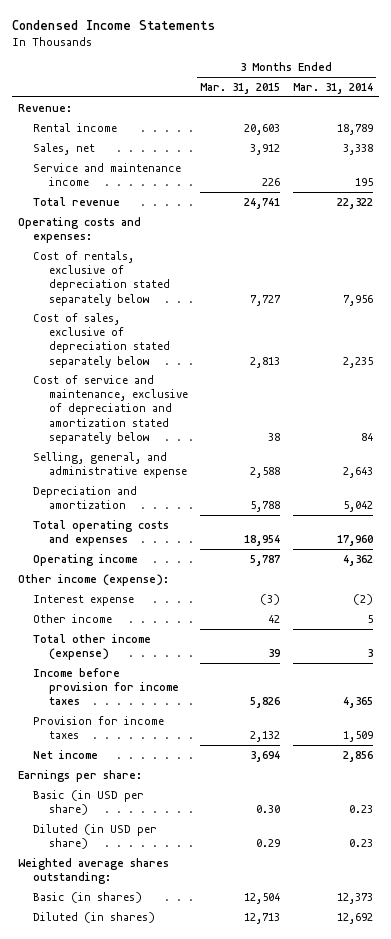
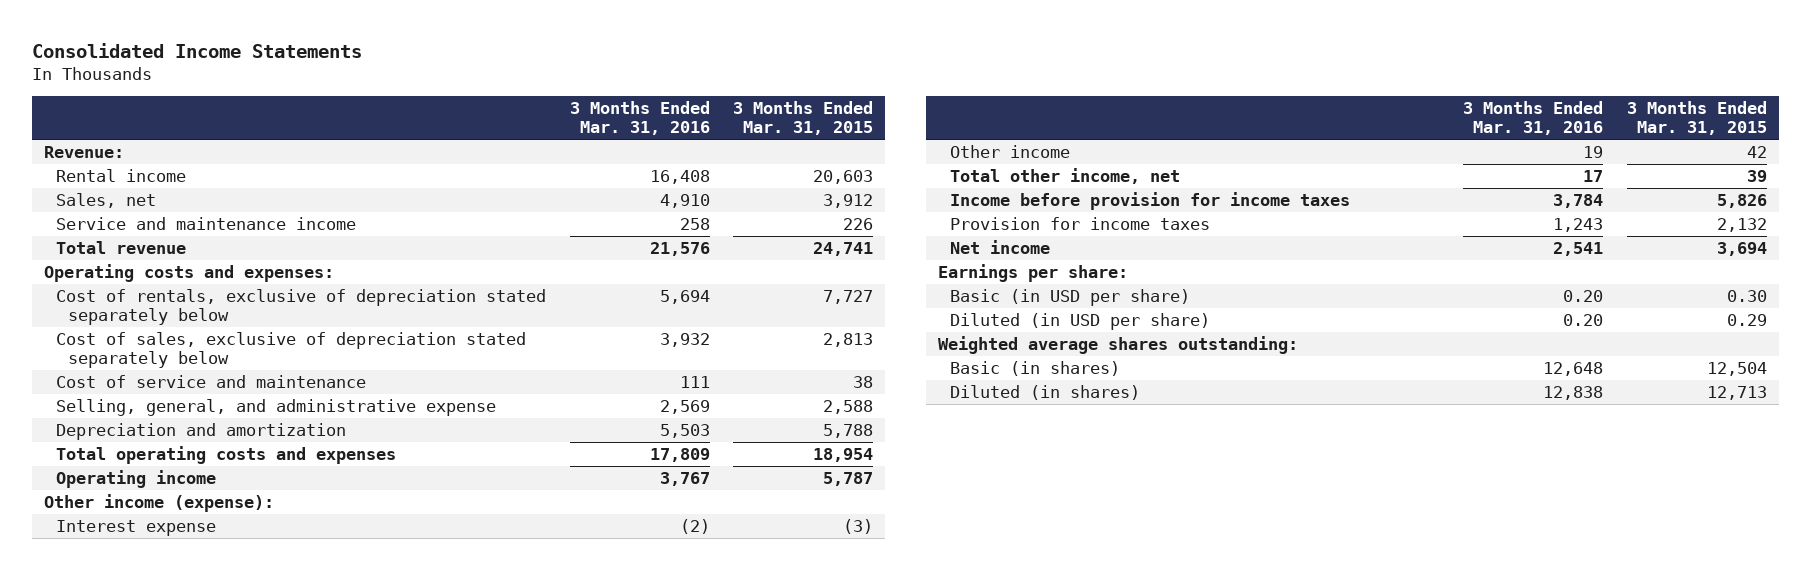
[11,19,215,30] Condensed Income Statements -> [32,42,363,58] Consolidated Income Statements
[292,83,373,95] Mar. 31, 2014 -> none
none -> [569,100,710,136] 3 Months Ended Mar. 31, 2016
[33,374,188,444] Cost of service and maintenance, exclusive of depreciation and amortization stated separately below -> [55,374,366,388] Cost of service and maintenance
[33,633,152,661] Total other income (expense) -> [949,167,1180,184] Total other income, net

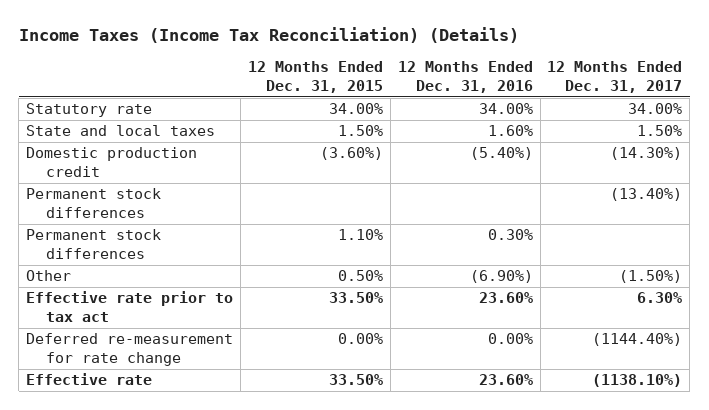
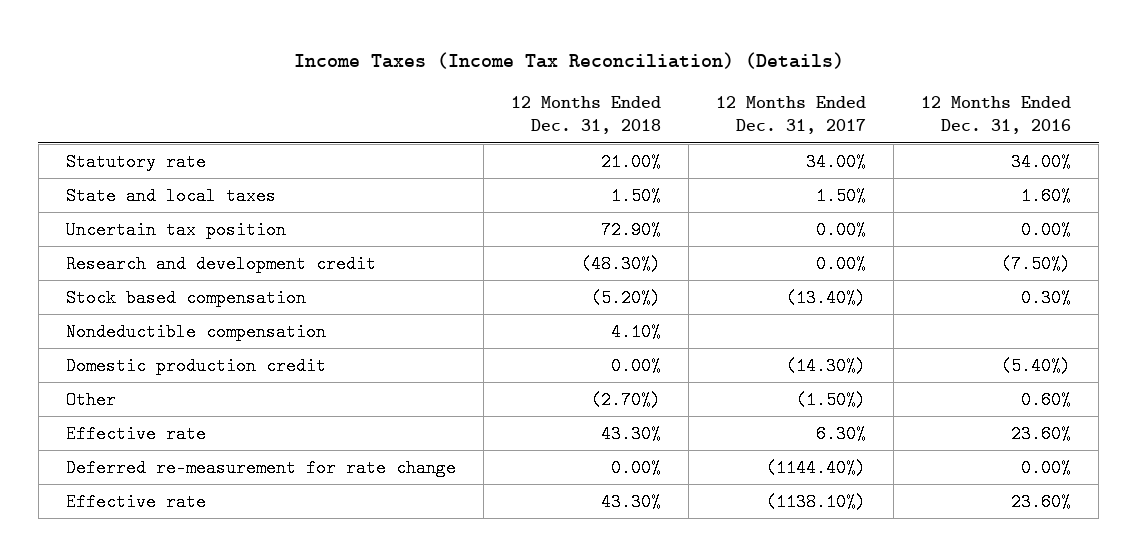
[247,61,383,94] 12 Months Ended Dec. 31, 2015 -> none
none -> [511,96,662,135] 12 Months Ended Dec. 31, 2018
none -> [65,220,286,239] Uncertain tax position
none -> [65,254,376,273] Research and development credit
none -> [65,288,306,307] Stock based compensation
none -> [65,322,326,341] Nondeductible compensation
[26,188,162,219] Permanent stock differences -> none
[26,229,162,260] Permanent stock differences -> none
[469,270,533,284] (6.90%) -> [1021,390,1072,409] 0.60%
[26,291,234,323] Effective rate prior to tax act -> [65,424,206,443] Effective rate

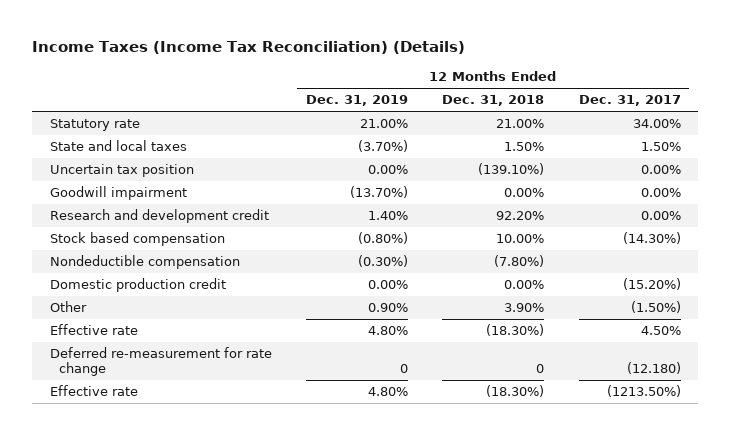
[921,96,1072,135] 12 Months Ended Dec. 31, 2016 -> none
none -> [306,95,409,107] Dec. 31, 2019
[601,220,662,239] 72.90% -> [478,163,545,176] (139.10%)
none -> [49,186,187,201] Goodwill impairment
[581,254,662,273] (48.30%) -> [496,211,545,221] 92.20%
[591,288,662,307] (5.20%) -> [496,234,545,244] 10.00%
[786,288,867,307] (13.40%) -> [622,232,681,245] (14.30%)
[611,322,662,341] 4.10% -> [494,255,545,268] (7.80%)
[786,356,867,375] (14.30%) -> [622,278,681,291] (15.20%)
[591,390,662,409] (2.70%) -> [504,303,545,313] 3.90%
[601,424,662,443] 43.30% -> [486,324,545,337] (18.30%)
[816,424,867,443] 6.30% -> [640,326,681,336] 4.50%
[611,458,662,477] 0.00% -> [536,364,545,374] 0
[766,458,867,477] (1144.40%) -> [626,362,681,375] (12.180)
[601,492,662,511] 43.30% -> [486,385,545,398] (18.30%)
[766,492,867,511] (1138.10%) -> [606,385,681,398] (1213.50%)

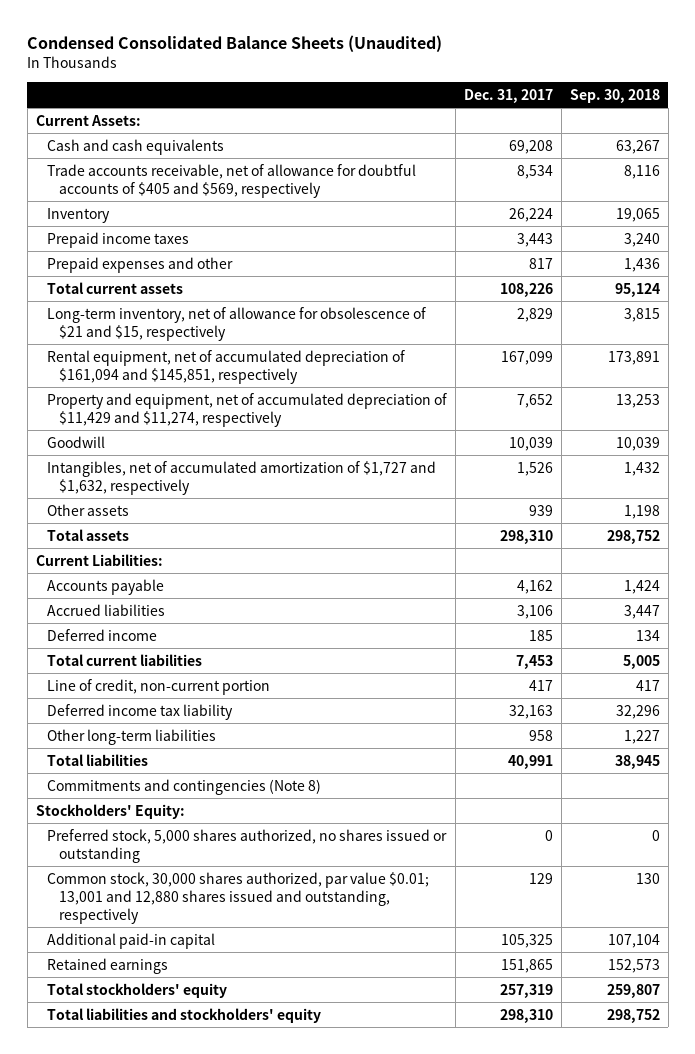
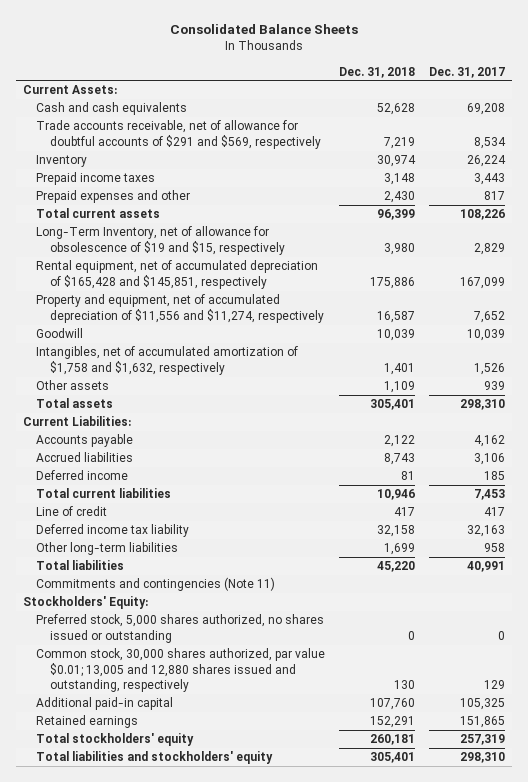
[27,35,443,53] Condensed Consolidated Balance Sheets (Unaudited) -> [170,24,359,35] Consolidated Balance Sheets
[569,88,660,103] Sep. 30, 2018 -> none
none -> [339,66,416,78] Dec. 31, 2018
[47,163,417,198] Trade accounts receivable, net of allowance for doubtful accounts of $405 and $569, respectively -> [36,120,321,149] Trade accounts receivable, net of allowance for doubtful accounts of $291 and $569, respectively
[47,306,427,341] Long-term inventory, net of allowance for obsolescence of $21 and $15, respectively -> [36,226,285,255] Long-Term Inventory, net of allowance for obsolescence of $19 and $15, respectively
[47,349,406,384] Rental equipment, net of accumulated depreciation of $161,094 and $145,851, respectively -> [36,260,319,289] Rental equipment, net of accumulated depreciation of $165,428 and $145,851, respectively
[47,392,448,427] Property and equipment, net of accumulated depreciation of $11,429 and $11,274, respectively -> [36,294,324,323] Property and equipment, net of accumulated depreciation of $11,556 and $11,274, respectively
[47,460,437,495] Intangibles, net of accumulated amortization of $1,727 and $1,632, respectively -> [36,346,299,375] Intangibles, net of accumulated amortization of $1,758 and $1,632, respectively
[47,678,271,695] Line of credit, non-current portion -> [36,506,108,517] Line of credit
[47,778,322,795] Commitments and contingencies (Note 8) -> [36,577,276,592] Commitments and contingencies (Note 11)
[47,871,430,924] Common stock, 30,000 shares authorized, par value $0.01; 13,001 and 12,880 shares issued and outstanding, respectively -> [36,648,326,692] Common stock, 30,000 shares authorized, par value $0.01; 13,005 and 12,880 shares issued and outstanding, respectively

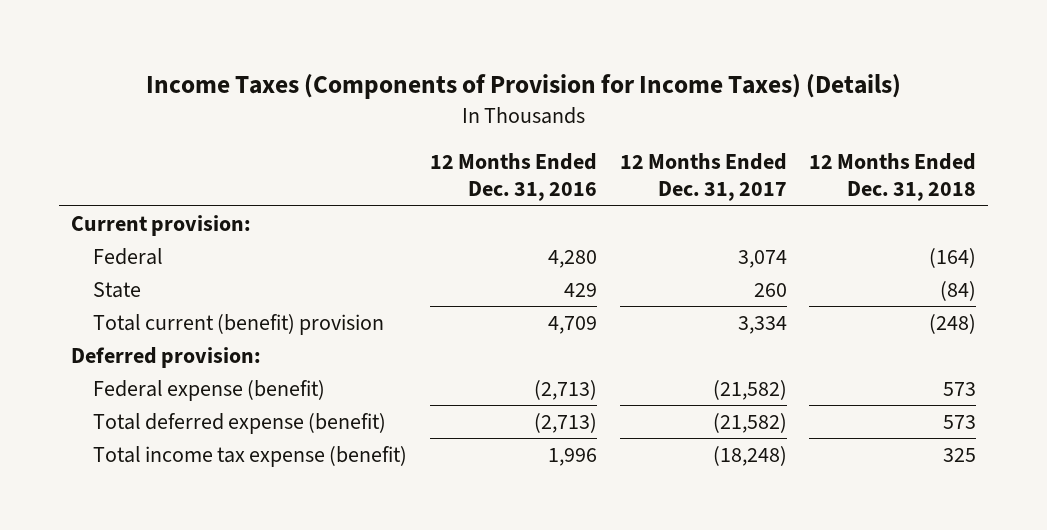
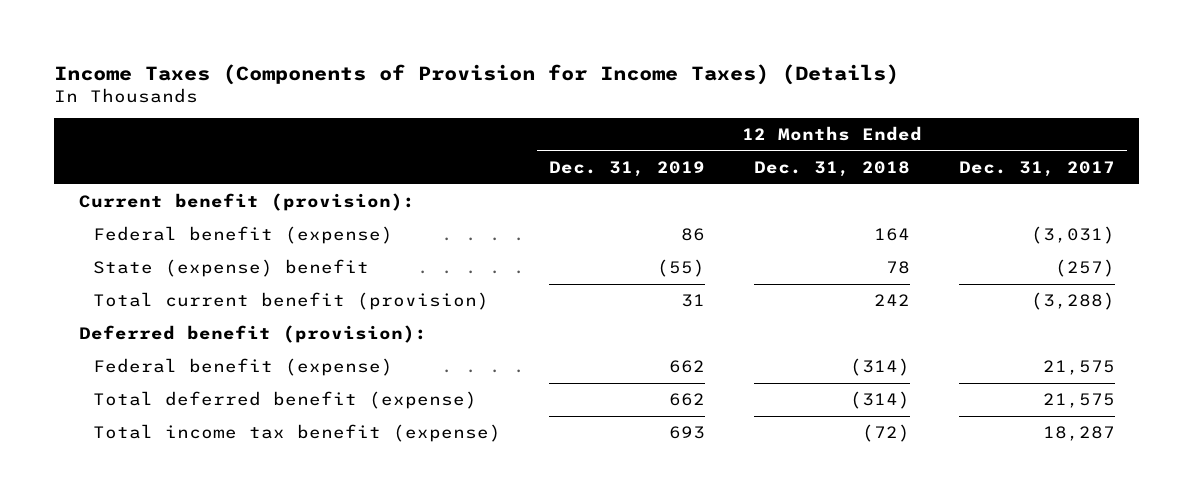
[429,152,597,202] 12 Months Ended Dec. 31, 2016 -> none
none -> [549,161,706,178] Dec. 31, 2019
[70,214,251,236] Current provision: -> [78,193,415,212] Current benefit (provision):
[92,247,163,265] Federal -> [92,226,393,245] Federal benefit (expense)
[737,249,787,268] 3,074 -> [1030,226,1115,245] (3,031)
[929,247,977,268] (164) -> [873,228,910,242] 164
[92,281,141,298] State -> [92,259,369,278] State (expense) benefit
[753,282,787,297] 260 -> [1054,259,1115,278] (257)
[940,280,977,301] (84) -> [885,261,910,275] 78
[92,313,384,335] Total current (benefit) provision -> [92,292,489,311] Total current benefit (provision)
[737,315,787,334] 3,334 -> [1030,292,1115,311] (3,288)
[929,313,977,334] (248) -> [873,294,910,307] 242
[70,346,261,368] Deferred provision: -> [78,325,427,344] Deferred benefit (provision):
[92,379,325,401] Federal expense (benefit) -> [92,358,393,377] Federal benefit (expense)
[712,379,787,400] (21,582) -> [1042,360,1115,376] 21,575
[943,381,977,396] 573 -> [849,358,910,377] (314)
[92,412,386,434] Total deferred expense (benefit) -> [92,391,477,410] Total deferred benefit (expense)
[712,412,787,433] (21,582) -> [1042,393,1115,409] 21,575
[943,414,977,429] 573 -> [849,391,910,410] (314)
[92,445,407,467] Total income tax expense (benefit) -> [92,424,501,443] Total income tax benefit (expense)
[712,445,787,466] (18,248) -> [1042,426,1115,442] 18,287
[943,447,977,462] 325 -> [861,424,910,443] (72)

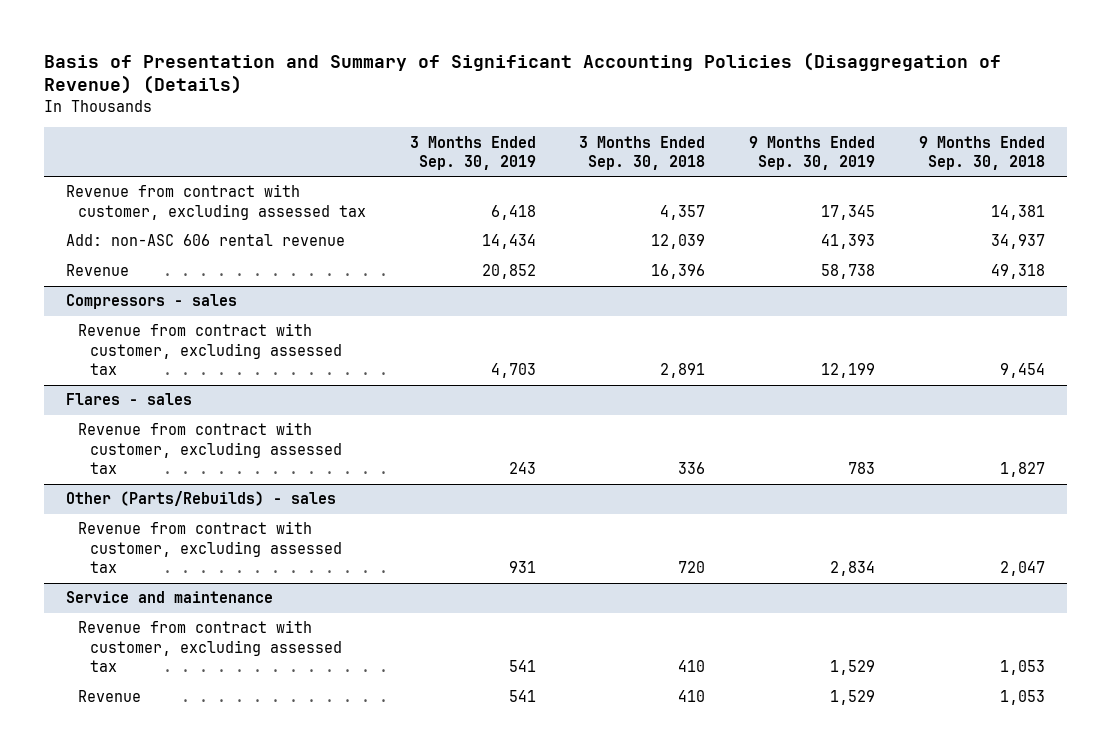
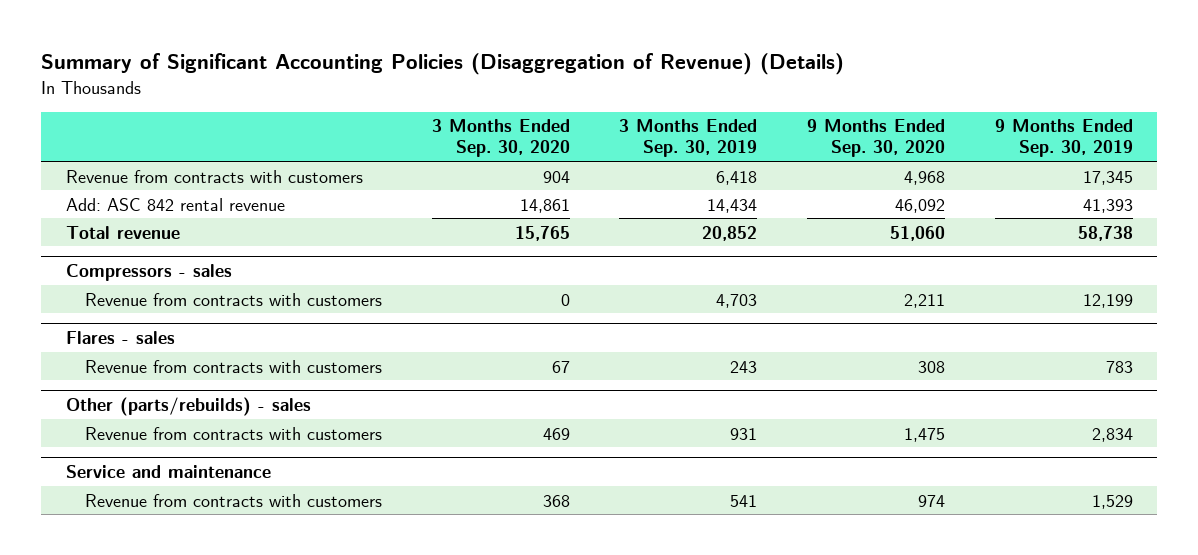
[44,51,1002,95] Basis of Presentation and Summary of Significant Accounting Policies (Disaggregation of Revenue) (Details) -> [40,53,844,76] Summary of Significant Accounting Policies (Disaggregation of Revenue) (Details)
[579,135,706,171] 3 Months Ended Sep. 30, 2018 -> none
[918,135,1045,171] 9 Months Ended Sep. 30, 2018 -> none
none -> [431,119,570,158] 3 Months Ended Sep. 30, 2020
none -> [806,119,945,158] 9 Months Ended Sep. 30, 2020
[65,184,367,220] Revenue from contract with customer, excluding assessed tax -> [65,169,363,183] Revenue from contracts with customers
[65,234,345,247] Add: non-ASC 606 rental revenue -> [65,197,285,211] Add: ASC 842 rental revenue
[65,264,129,277] Revenue -> [65,225,180,239] Total revenue
[78,323,343,376] Revenue from contract with customer, excluding assessed tax -> [84,292,382,306] Revenue from contracts with customers
[78,422,343,475] Revenue from contract with customer, excluding assessed tax -> [84,359,382,373] Revenue from contracts with customers
[65,491,336,507] Other (Parts/Rebuilds) - sales -> [65,397,311,417] Other (parts/rebuilds) - sales
[78,521,343,574] Revenue from contract with customer, excluding assessed tax -> [84,426,382,440] Revenue from contracts with customers
[78,690,142,703] Revenue -> none
[78,620,343,673] Revenue from contract with customer, excluding assessed tax -> [84,493,382,507] Revenue from contracts with customers

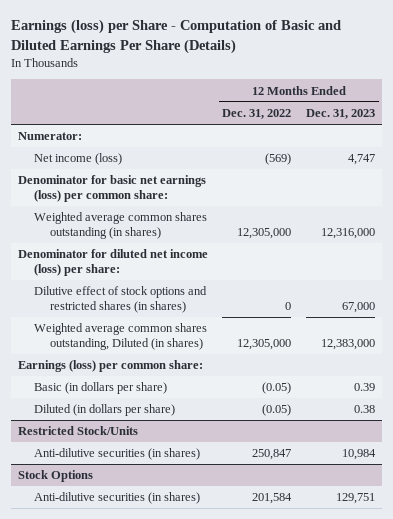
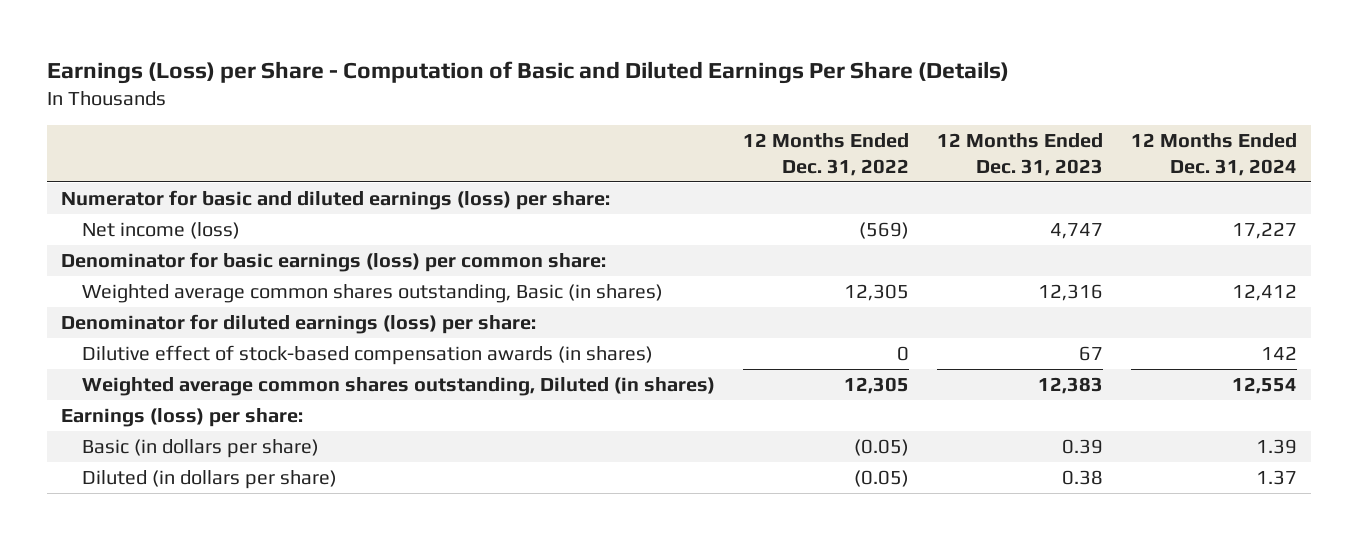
[10,19,341,54] Earnings (loss) per Share - Computation of Basic and Diluted Earnings Per Share (Details) -> [46,60,1009,84] Earnings (Loss) per Share - Computation of Basic and Diluted Earnings Per Share (Details)
none -> [1131,132,1298,176] 12 Months Ended Dec. 31, 2024
[17,132,82,141] Numerator: -> [60,189,610,210] Numerator for basic and diluted earnings (loss) per share:
[17,175,206,203] Denominator for basic net earnings (loss) per common share: -> [60,251,606,272] Denominator for basic earnings (loss) per common share:
[33,212,207,240] Weighted average common shares outstanding (in shares) -> [81,283,663,303] Weighted average common shares outstanding, Basic (in shares)
[237,228,292,240] 12,305,000 -> [844,283,910,301] 12,305
[320,228,375,240] 12,316,000 -> [1038,283,1104,301] 12,316
[17,249,208,277] Denominator for diluted net income (loss) per share: -> [60,313,536,334] Denominator for diluted earnings (loss) per share:
[33,286,207,314] Dilutive effect of stock options and restricted shares (in shares) -> [81,344,653,365] Dilutive effect of stock-based compensation awards (in shares)
[341,302,375,314] 67,000 -> [1079,345,1104,361] 67
[237,339,292,351] 12,305,000 -> [844,376,910,394] 12,305
[320,339,375,351] 12,383,000 -> [1038,376,1104,394] 12,383
[17,360,203,373] Earnings (loss) per common share: -> [60,407,303,427] Earnings (loss) per share:
[17,426,138,436] Restricted Stock/Units -> none
[33,448,200,461] Anti-dilutive securities (in shares) -> none
[17,470,93,483] Stock Options -> none
[33,492,200,505] Anti-dilutive securities (in shares) -> none

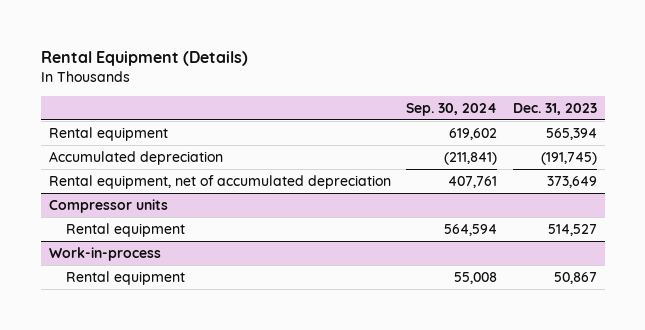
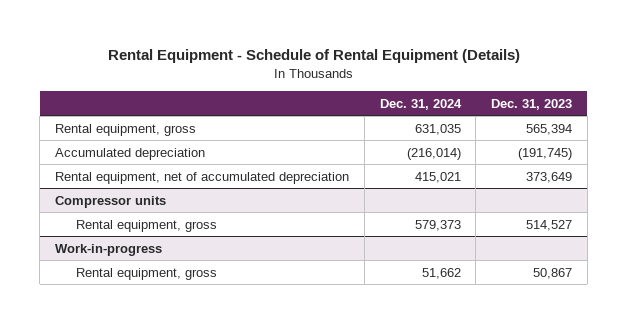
[40,50,248,66] Rental Equipment (Details) -> [107,49,520,64] Rental Equipment - Schedule of Rental Equipment (Details)
[406,102,498,116] Sep. 30, 2024 -> none
none -> [379,98,462,110] Dec. 31, 2024
[48,127,168,142] Rental equipment -> [55,123,197,136] Rental equipment, gross
[66,223,186,238] Rental equipment -> [75,219,217,232] Rental equipment, gross
[48,247,161,262] Work-in-process -> [55,243,163,256] Work-in-progress
[66,271,186,286] Rental equipment -> [75,267,217,280] Rental equipment, gross

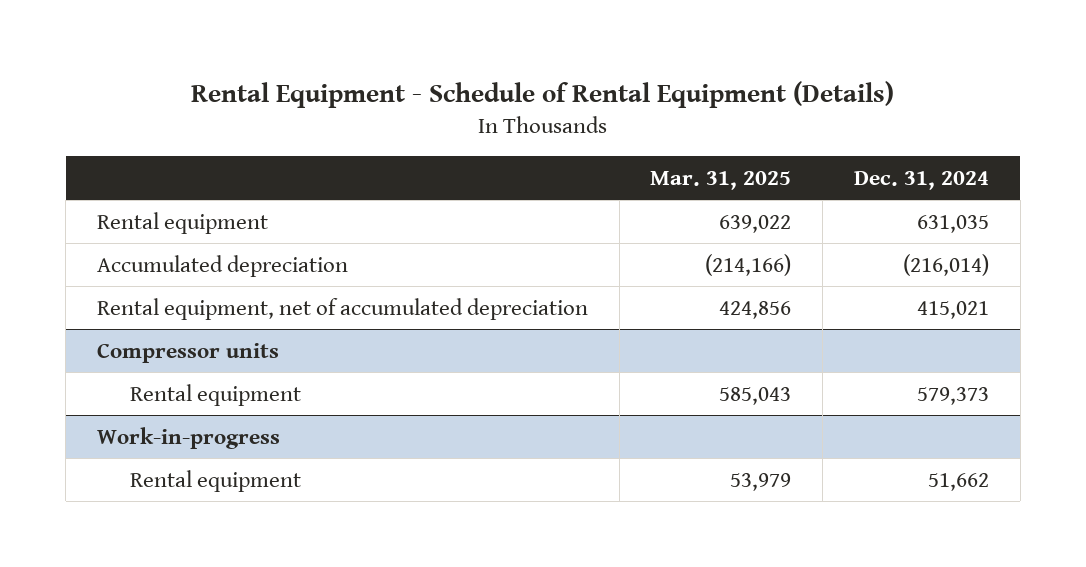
[491,98,573,110] Dec. 31, 2023 -> none
none -> [650,170,792,190] Mar. 31, 2025
[55,123,197,136] Rental equipment, gross -> [97,211,269,234] Rental equipment
[75,219,217,232] Rental equipment, gross -> [130,383,302,406] Rental equipment
[75,267,217,280] Rental equipment, gross -> [130,469,302,492] Rental equipment

